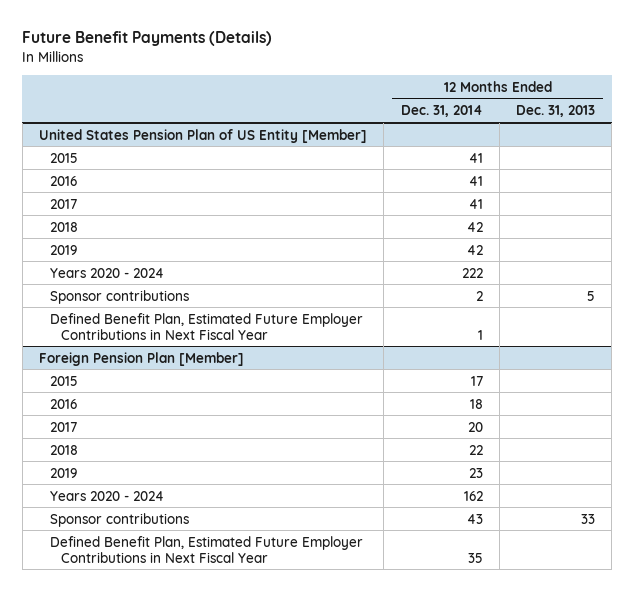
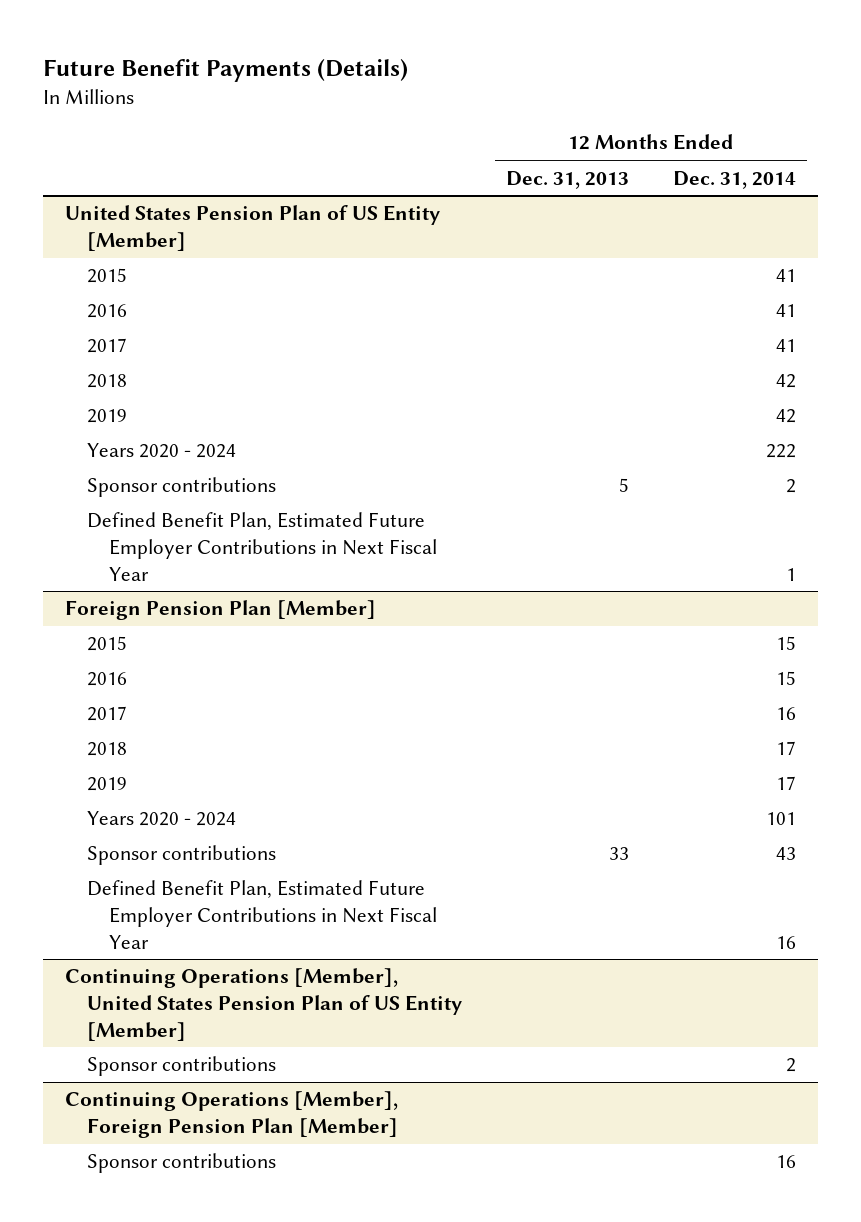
[470,375,483,386] 17 -> [776,636,797,651] 15
[469,398,483,409] 18 -> [776,671,797,686] 15
[467,421,483,432] 20 -> [776,707,797,721] 16
[468,444,483,455] 22 -> [776,741,797,756] 17
[468,467,483,478] 23 -> [776,776,797,791] 17
[463,490,483,501] 162 -> [766,812,797,826] 101
[467,552,483,563] 35 -> [776,935,797,949] 16
none -> [65,968,463,1041] Continuing Operations [Member], United States Pension Plan of US Entity [Member]
none -> [87,1056,277,1077] Sponsor contributions
none -> [65,1091,399,1138] Continuing Operations [Member], Foreign Pension Plan [Member]
none -> [87,1153,277,1174] Sponsor contributions

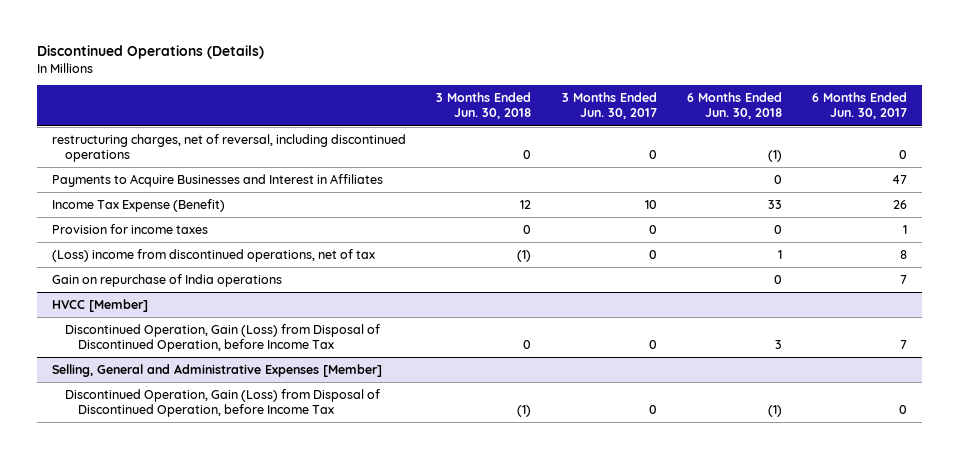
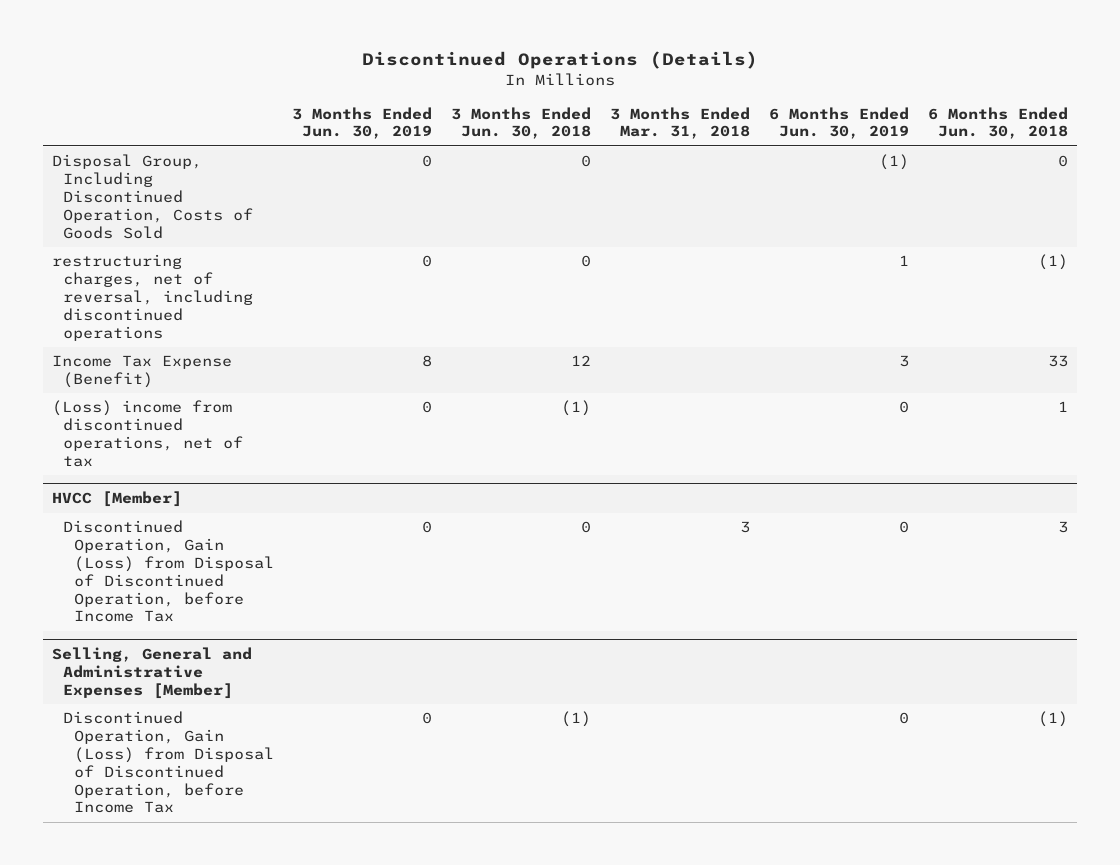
[561,92,657,120] 3 Months Ended Jun. 30, 2017 -> none
[811,92,907,120] 6 Months Ended Jun. 30, 2017 -> none
none -> [292,106,433,140] 3 Months Ended Jun. 30, 2019
none -> [610,106,751,140] 3 Months Ended Mar. 31, 2018
none -> [768,106,909,140] 6 Months Ended Jun. 30, 2019
none -> [51,154,253,239] Disposal Group, Including Discontinued Operation, Costs of Goods Sold
[52,173,384,187] Payments to Acquire Businesses and Interest in Affiliates -> none
[52,223,209,234] Provision for income taxes -> none
[52,273,283,287] Gain on repurchase of India operations -> none

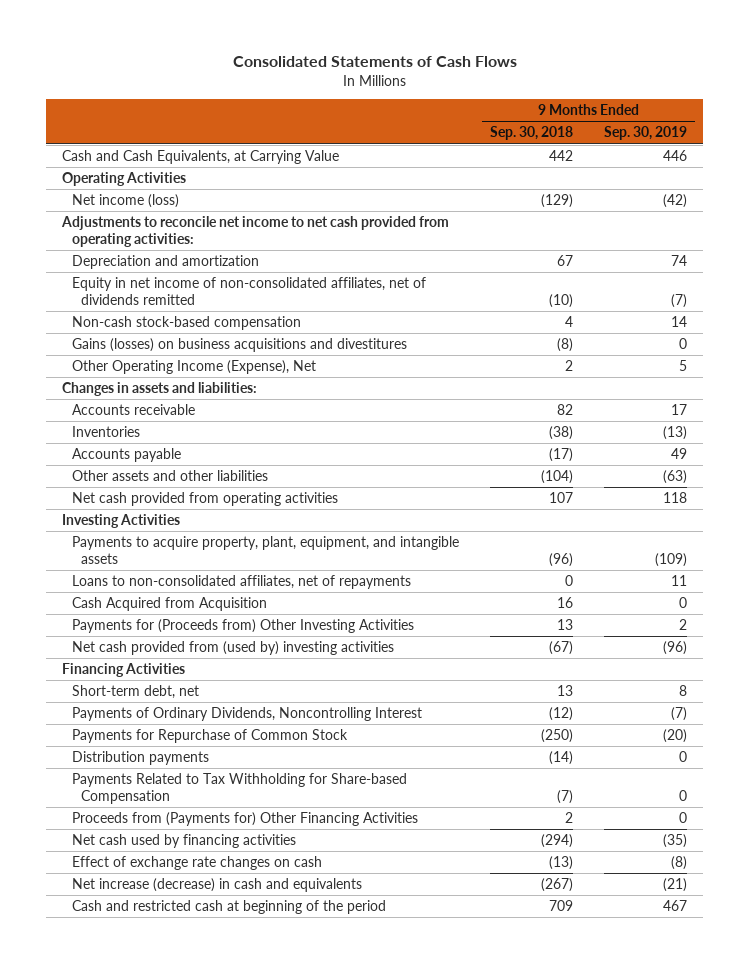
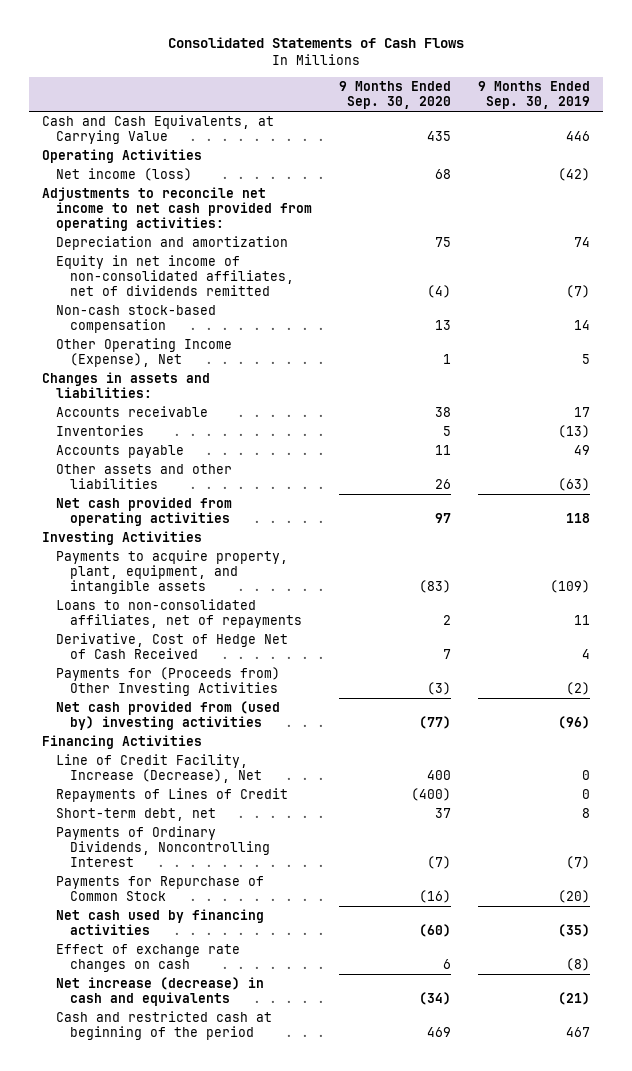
[489,126,573,141] Sep. 30, 2018 -> none
none -> [338,81,451,110] 9 Months Ended Sep. 30, 2020
[71,338,407,353] Gains (losses) on business acquisitions and divestitures -> none
[71,597,267,612] Cash Acquired from Acquisition -> none
none -> [56,632,289,660] Derivative, Cost of Hedge Net of Cash Received
[679,619,688,631] 2 -> [565,682,590,696] (2)
none -> [56,753,262,784] Line of Credit Facility, Increase (Decrease), Net
none -> [56,787,289,802] Repayments of Lines of Credit
[71,751,209,766] Distribution payments -> none
[71,773,407,805] Payments Related to Tax Withholding for Share-based Compensation -> none
[71,812,418,827] Proceeds from (Payments for) Other Financing Activities -> none

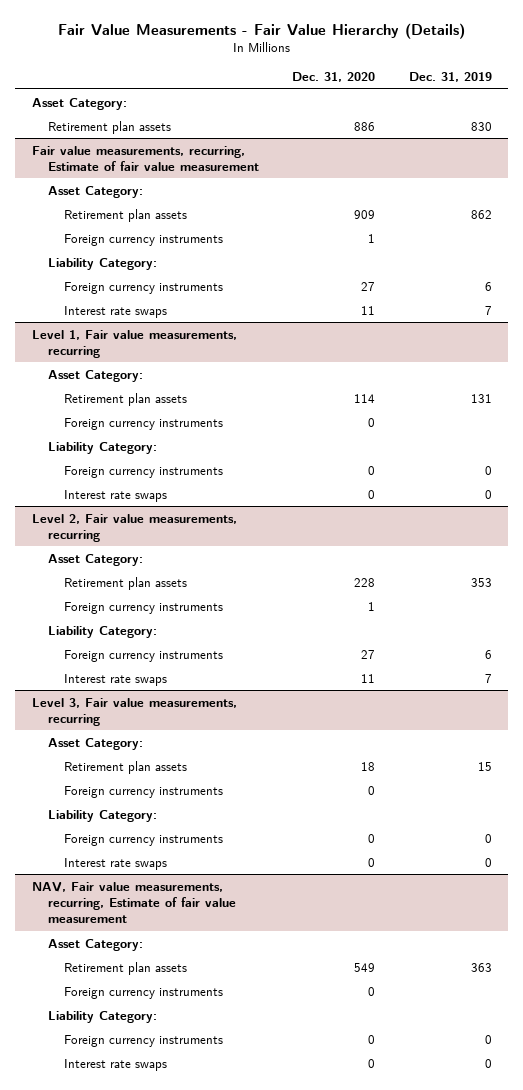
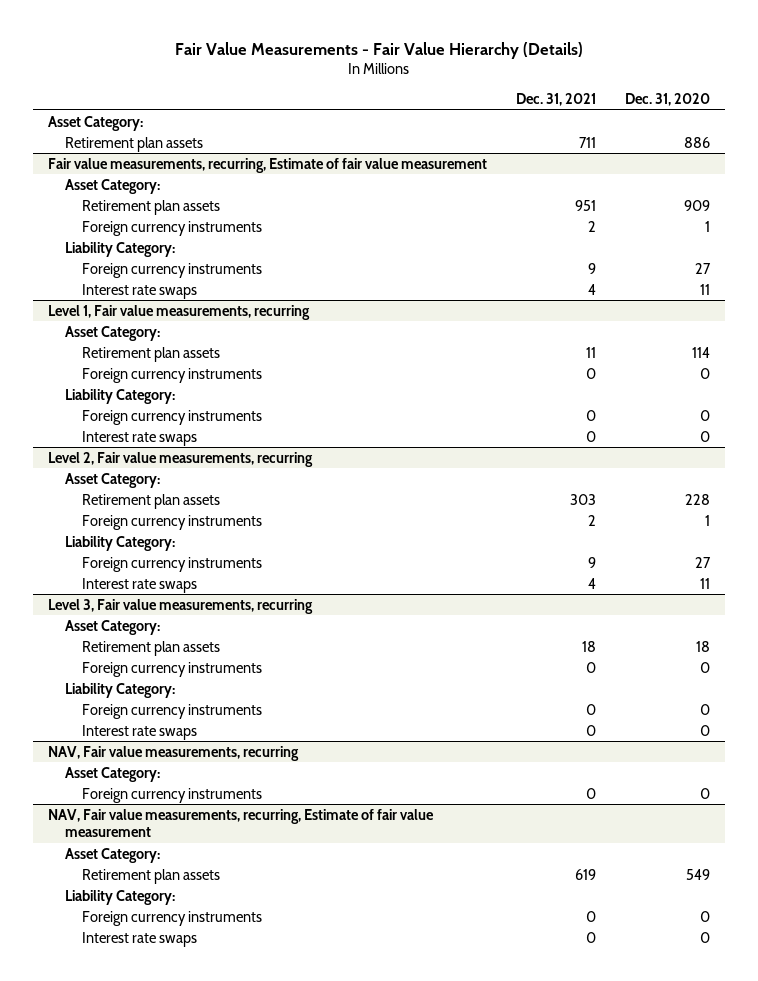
[408,71,492,82] Dec. 31, 2019 -> none
none -> [515,93,596,107] Dec. 31, 2021
none -> [47,745,299,761] NAV, Fair value measurements, recurring
none -> [64,766,160,782] Asset Category:
none -> [82,787,263,803] Foreign currency instruments
[64,986,224,999] Foreign currency instruments -> none

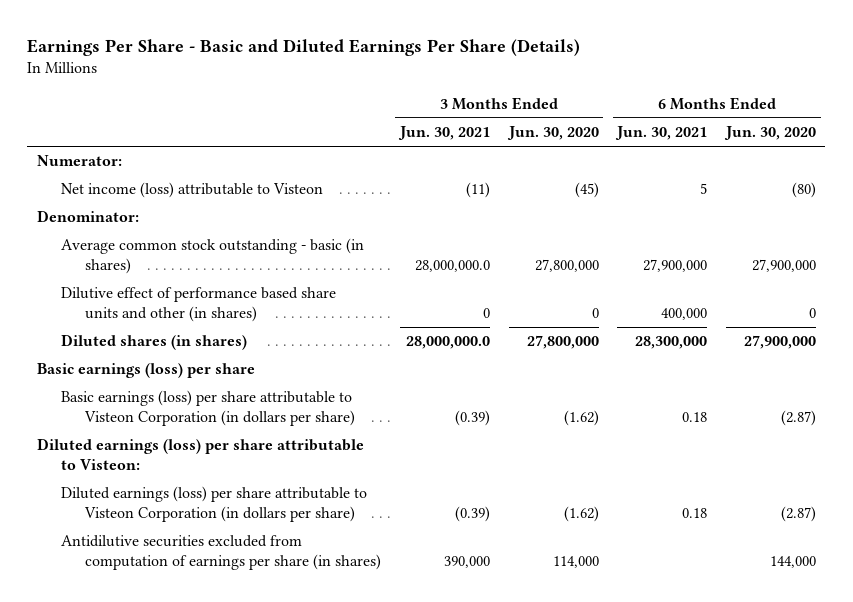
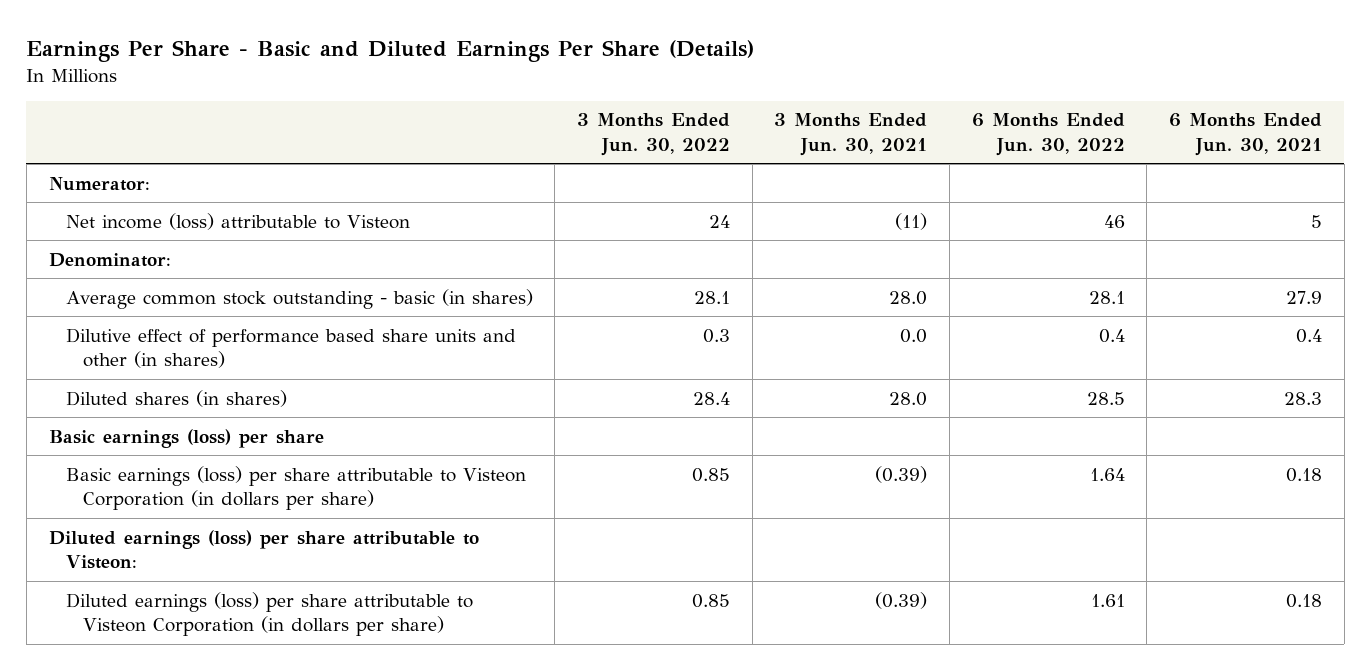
[506,126,599,141] Jun. 30, 2020 -> none
[724,126,817,141] Jun. 30, 2020 -> none
none -> [576,113,730,157] 3 Months Ended Jun. 30, 2022
none -> [971,113,1125,157] 6 Months Ended Jun. 30, 2022
[414,260,490,273] 28,000,000.0 -> [889,290,928,305] 28.0
[643,259,708,273] 27,900,000 -> [1286,290,1323,304] 27.9
[482,308,490,319] 0 -> [900,328,928,343] 0.0
[661,308,708,321] 400,000 -> [1296,328,1323,343] 0.4
[405,336,490,350] 28,000,000.0 -> [889,391,928,406] 28.0
[635,336,708,350] 28,300,000 -> [1284,391,1323,405] 28.3
[61,535,382,571] Antidilutive securities excluded from computation of earnings per share (in shares) -> none

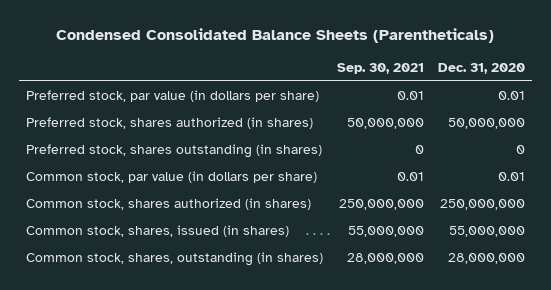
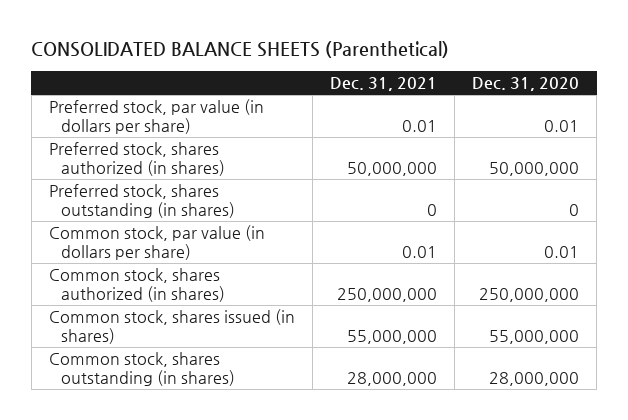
[56,27,495,43] Condensed Consolidated Balance Sheets (Parentheticals) -> [31,41,450,59] CONSOLIDATED BALANCE SHEETS (Parenthetical)
[336,62,424,74] Sep. 30, 2021 -> none
none -> [330,77,438,92] Dec. 31, 2021
[25,225,289,238] Common stock, shares, issued (in shares) -> [48,309,295,344] Common stock, shares issued (in shares)
[25,252,323,267] Common stock, shares, outstanding (in shares) -> [48,352,235,386] Common stock, shares outstanding (in shares)

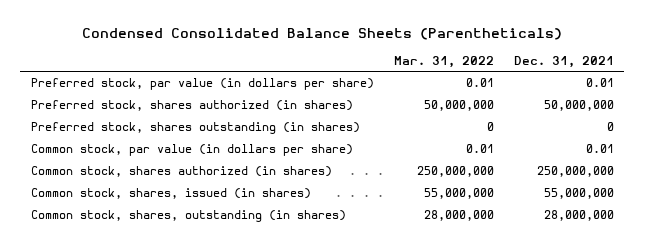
[31,41,450,59] CONSOLIDATED BALANCE SHEETS (Parenthetical) -> [82,28,563,41] Condensed Consolidated Balance Sheets (Parentheticals)
[472,77,580,92] Dec. 31, 2020 -> none
none -> [393,55,494,68] Mar. 31, 2022
[48,309,295,344] Common stock, shares issued (in shares) -> [30,188,311,200] Common stock, shares, issued (in shares)
[48,352,235,386] Common stock, shares outstanding (in shares) -> [30,210,346,223] Common stock, shares, outstanding (in shares)

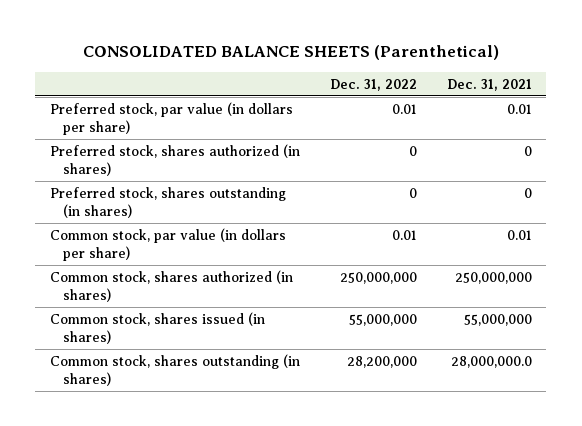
[82,28,563,41] Condensed Consolidated Balance Sheets (Parentheticals) -> [82,45,499,61] CONSOLIDATED BALANCE SHEETS (Parenthetical)
[393,55,494,68] Mar. 31, 2022 -> none
none -> [329,78,417,91] Dec. 31, 2022
[544,100,615,112] 50,000,000 -> [523,146,532,157] 0
[30,188,311,200] Common stock, shares, issued (in shares) -> [50,312,266,345] Common stock, shares issued (in shares)
[30,210,346,223] Common stock, shares, outstanding (in shares) -> [50,354,301,387] Common stock, shares outstanding (in shares)
[544,210,615,222] 28,000,000 -> [450,356,532,369] 28,000,000.0

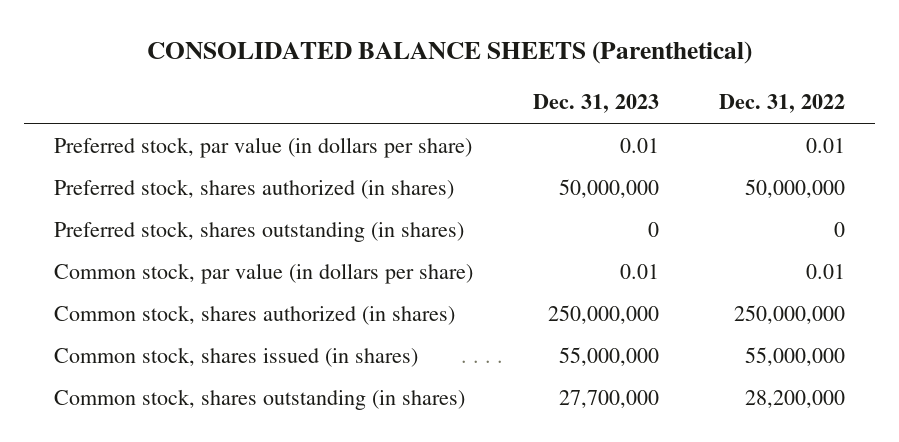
[446,78,532,91] Dec. 31, 2021 -> none
none -> [533,94,660,114] Dec. 31, 2023
[408,146,417,157] 0 -> [744,178,845,198] 50,000,000

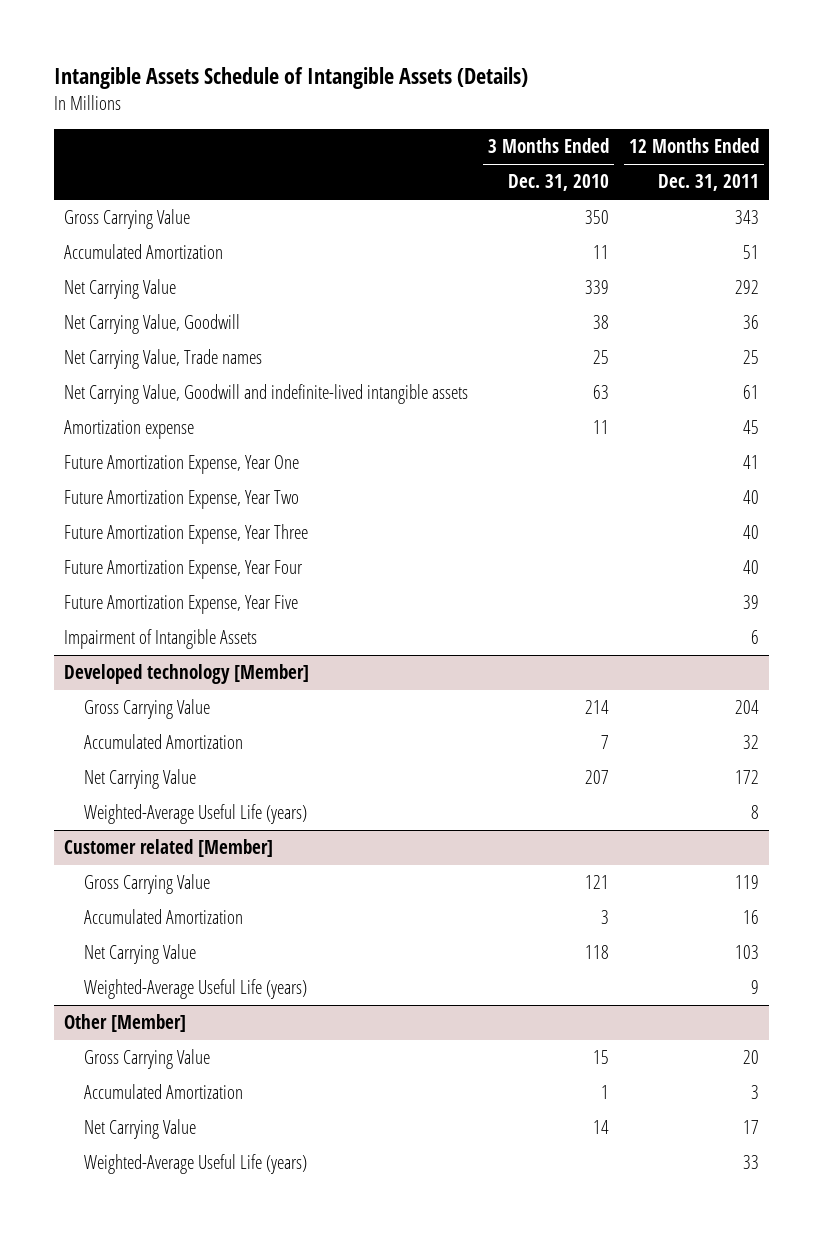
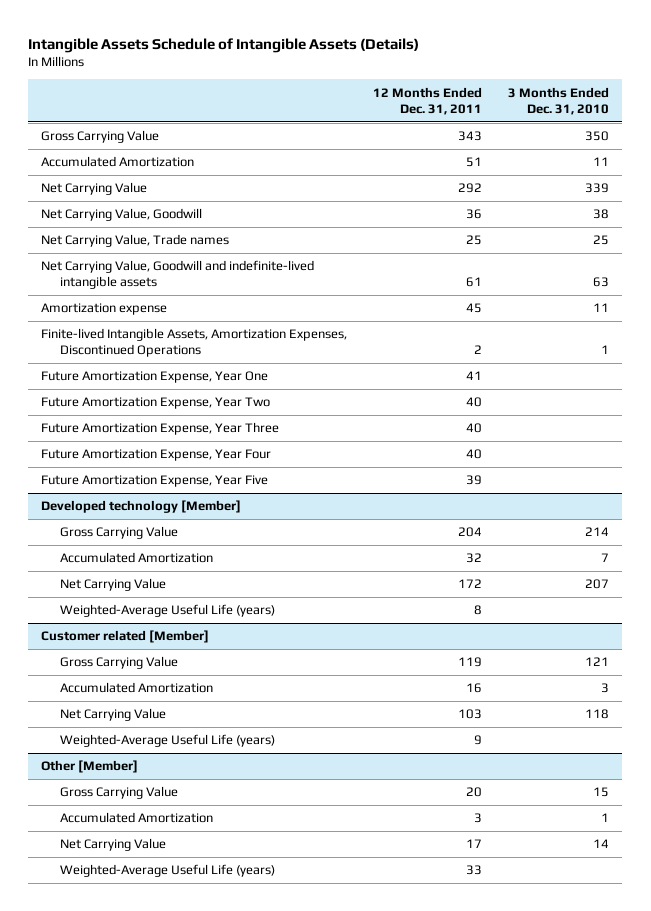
none -> [41,328,348,358] Finite-lived Intangible Assets, Amortization Expenses, Discontinued Operations
[64,629,258,650] Impairment of Intangible Assets -> none

